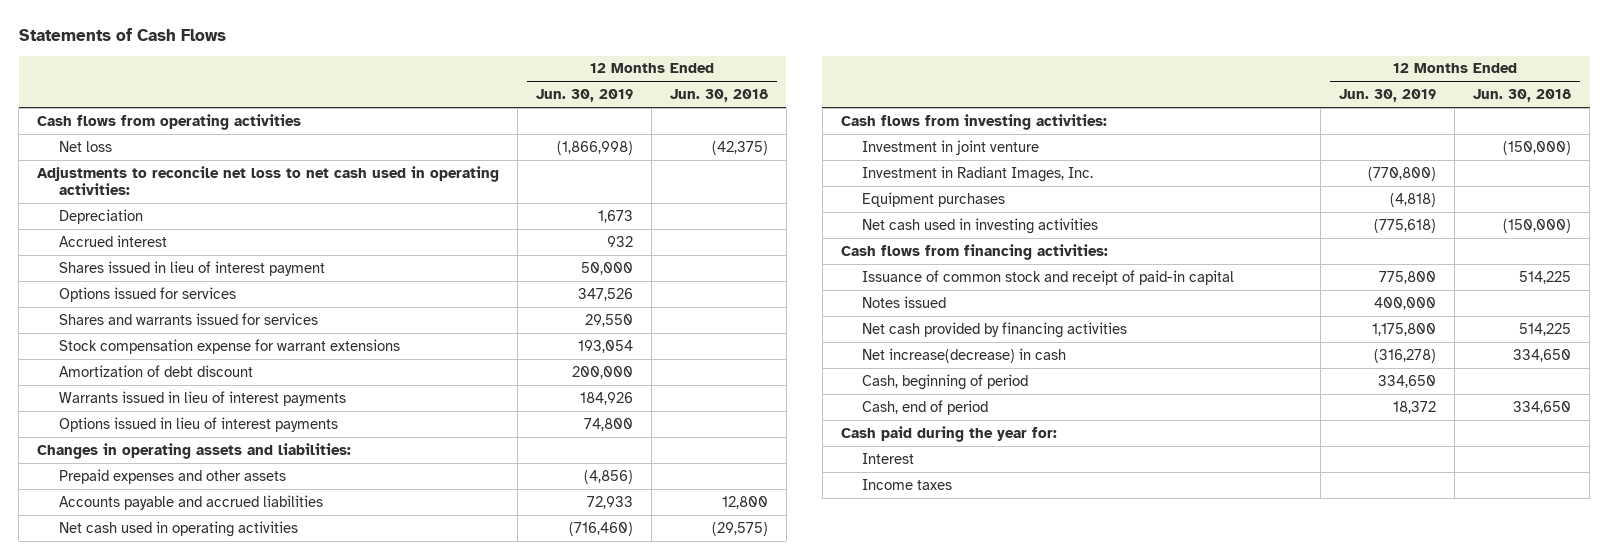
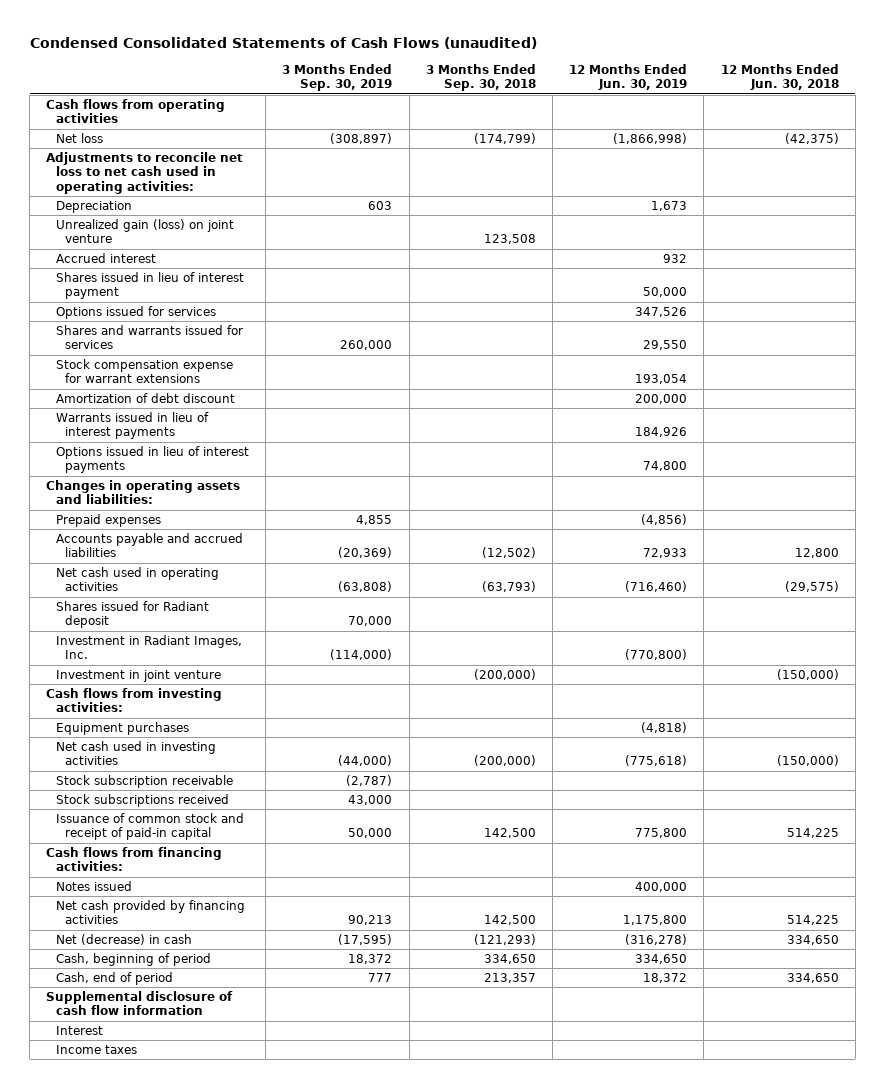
[18,28,226,42] Statements of Cash Flows -> [29,37,537,50] Condensed Consolidated Statements of Cash Flows (unaudited)
none -> [282,63,393,92] 3 Months Ended Sep. 30, 2019
none -> [425,63,536,92] 3 Months Ended Sep. 30, 2018
none -> [55,219,234,244] Unrealized gain (loss) on joint venture
[59,468,287,484] Prepaid expenses and other assets -> [55,514,161,528] Prepaid expenses
none -> [55,601,209,629] Shares issued for Radiant deposit
[862,139,1040,155] Investment in joint venture -> [55,670,221,683] Investment in joint venture
[840,113,1107,130] Cash flows from investing activities: -> [46,688,223,713] Cash flows from investing activities:
none -> [55,775,233,789] Stock subscription receivable
none -> [55,794,229,808] Stock subscriptions received
[840,243,1108,260] Cash flows from financing activities: -> [46,847,223,872] Cash flows from financing activities:
[862,347,1067,363] Net increase(decrease) in cash -> [55,934,192,946] Net (decrease) in cash
[840,425,1057,442] Cash paid during the year for: -> none
none -> [46,991,234,1016] Supplemental disclosure of cash flow information

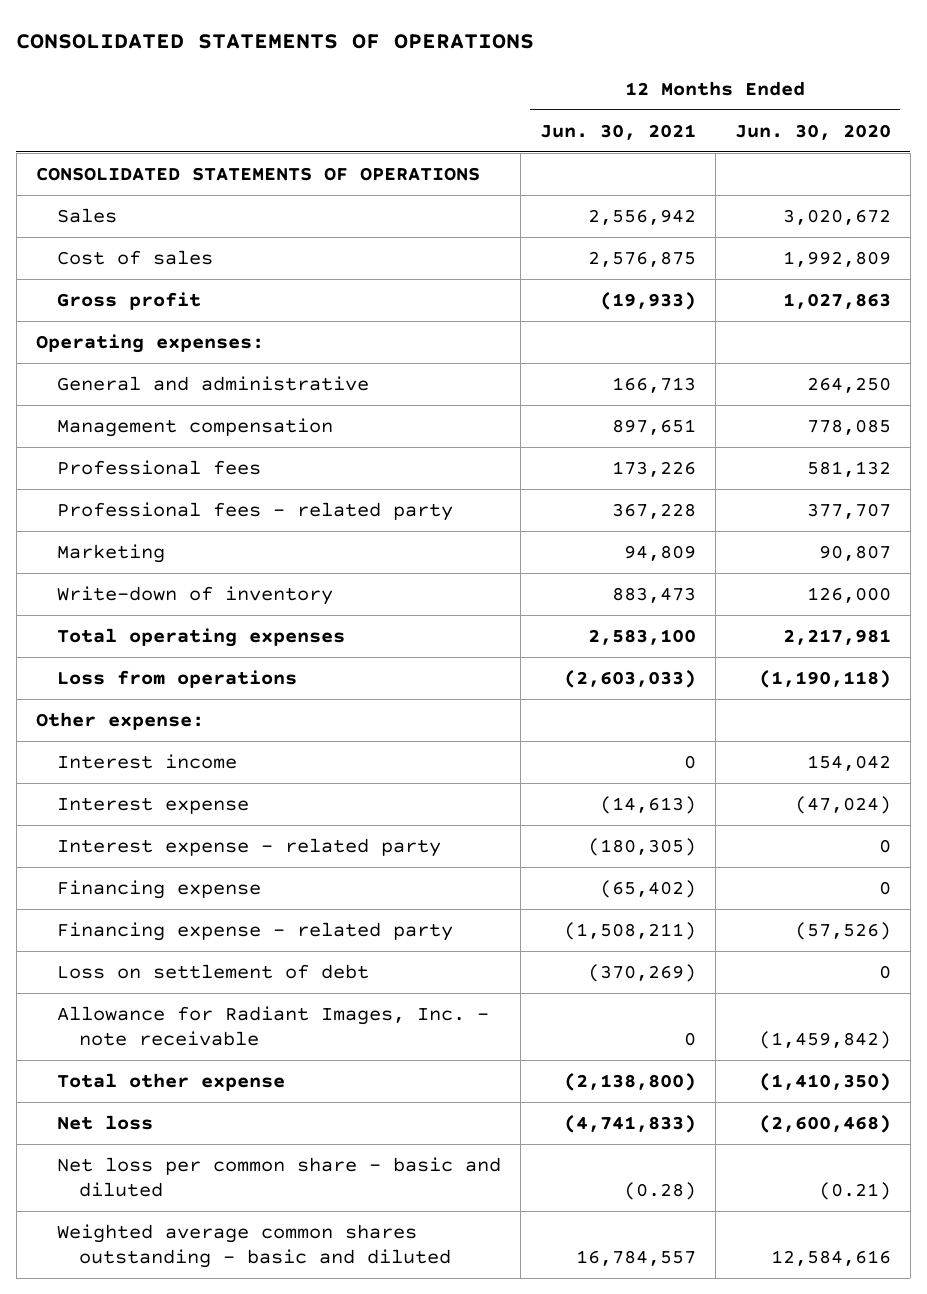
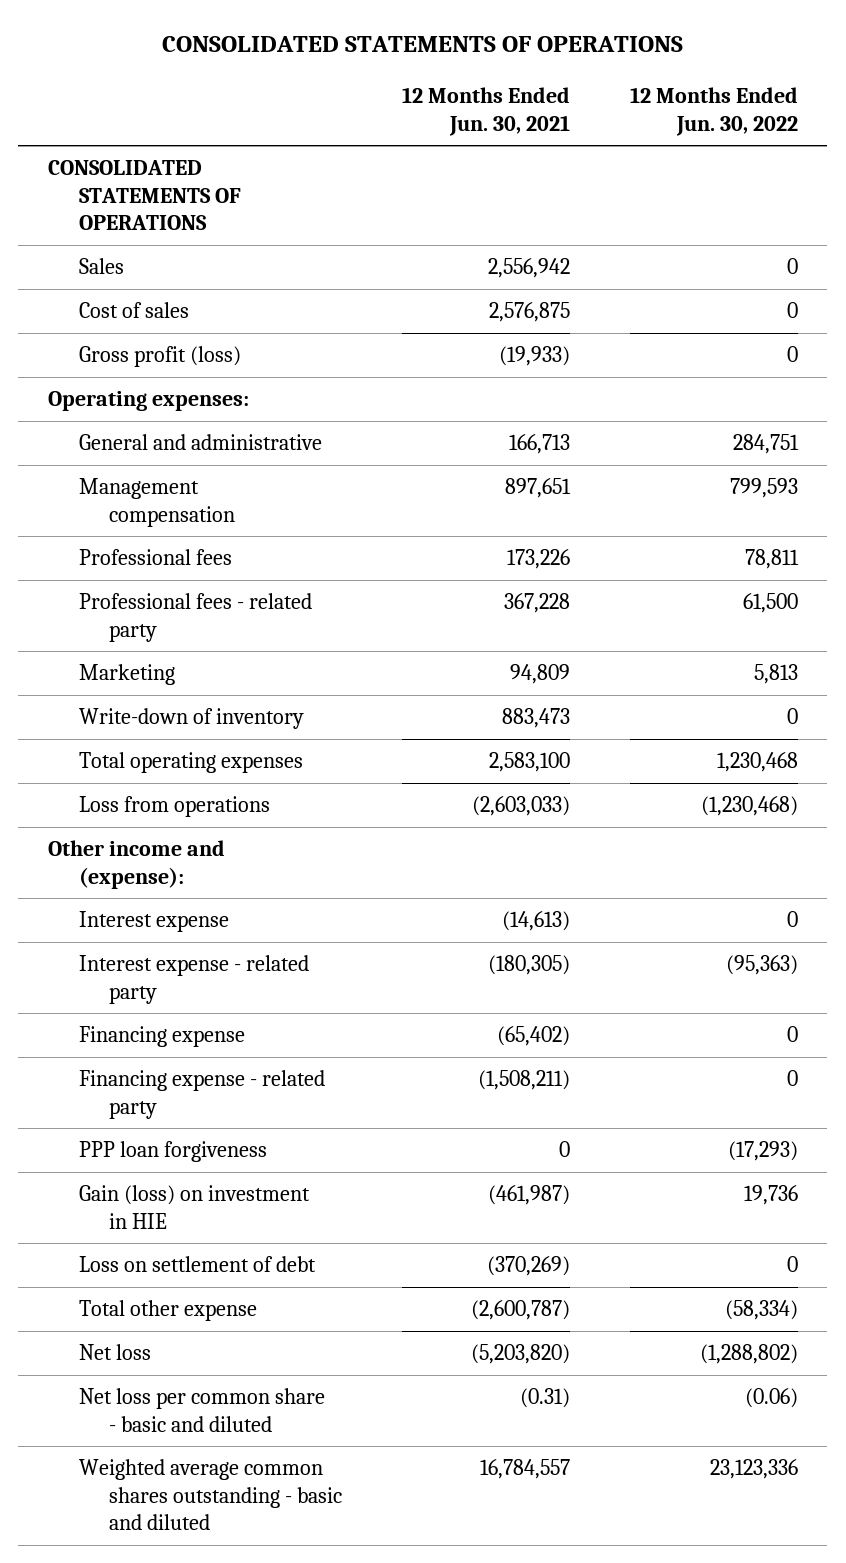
[734,123,891,140] Jun. 30, 2020 -> none
none -> [629,87,798,136] 12 Months Ended Jun. 30, 2022
[57,291,202,310] Gross profit -> [78,346,241,368] Gross profit (loss)
[57,753,238,769] Interest income -> none
[35,711,204,730] Other expense: -> [47,840,225,889] Other income and (expense):
none -> [78,1141,267,1163] PPP loan forgiveness
none -> [78,1185,310,1229] Gain (loss) on investment in HIE
[57,1005,490,1047] Allowance for Radiant Images, Inc. - note receivable -> none
[564,1072,697,1091] (2,138,800) -> [470,1300,570,1321] (2,600,787)
[564,1114,697,1133] (4,741,833) -> [470,1344,570,1365] (5,203,820)
[624,1182,697,1201] (0.28) -> [519,1388,570,1409] (0.31)

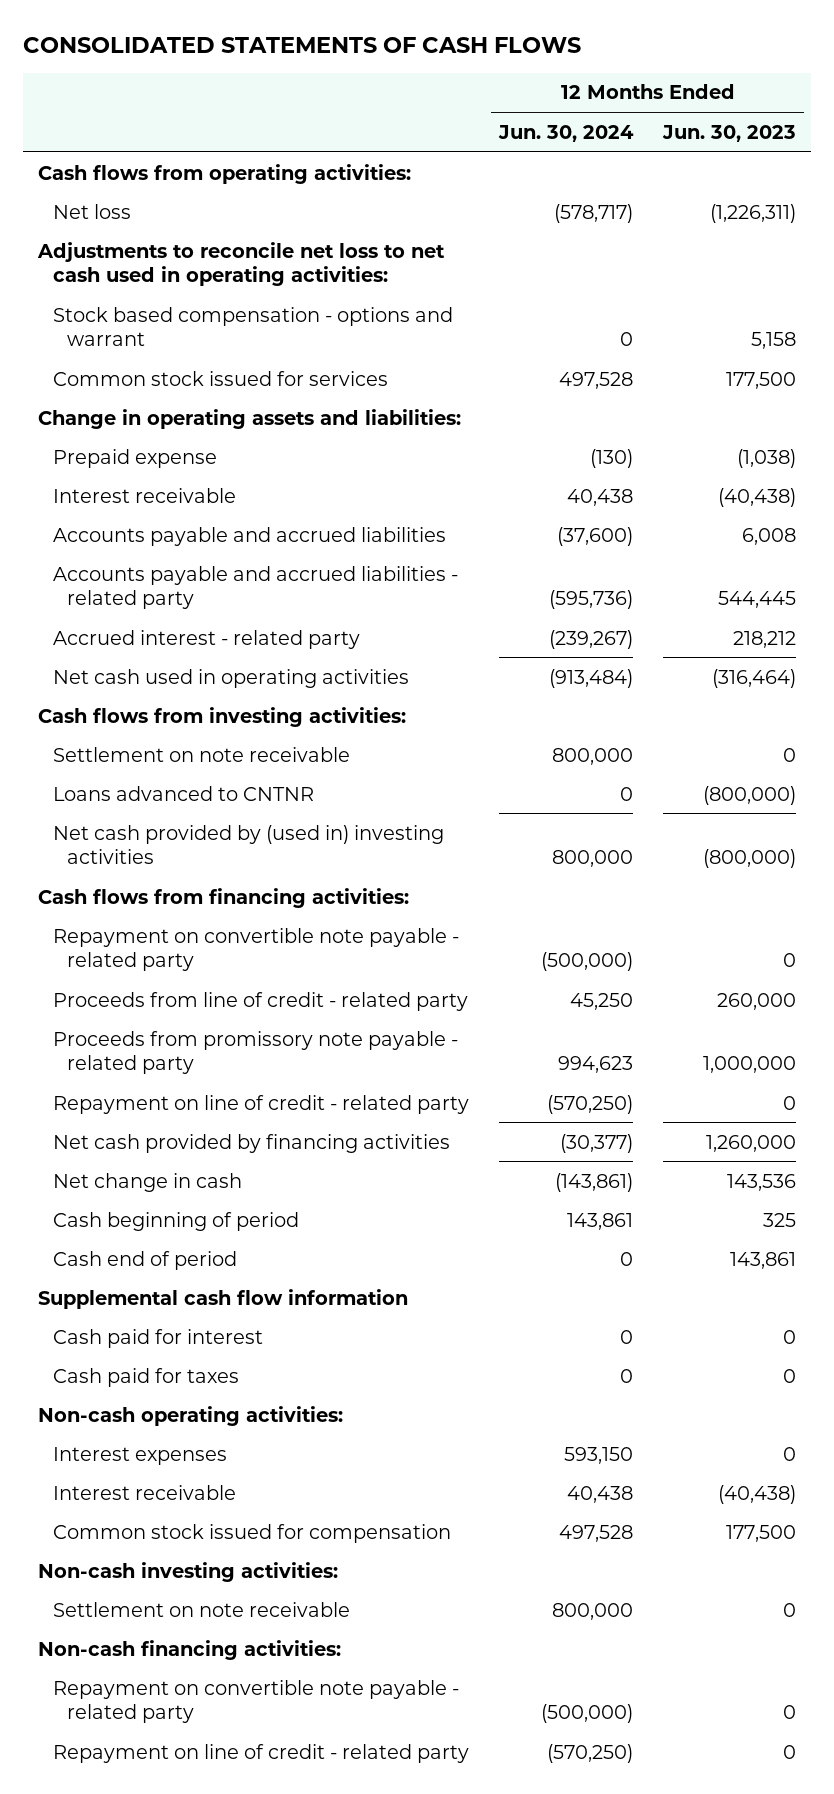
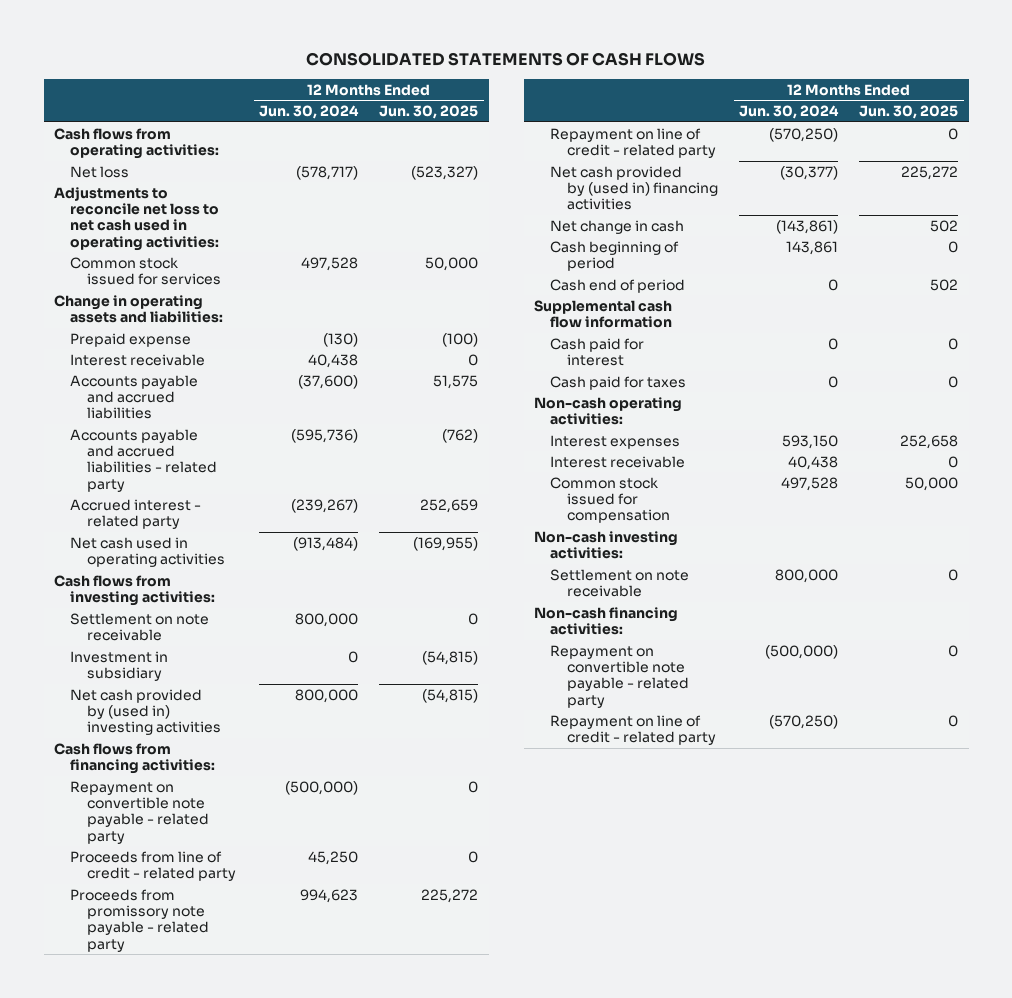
[662,124,797,142] Jun. 30, 2023 -> none
none -> [379,104,479,119] Jun. 30, 2025
[52,306,453,346] Stock based compensation - options and warrant -> none
[52,785,314,801] Loans advanced to CNTNR -> none
none -> [70,650,169,681] Investment in subsidiary
[52,1133,450,1153] Net cash provided by financing activities -> [550,165,718,211] Net cash provided by (used in) financing activities

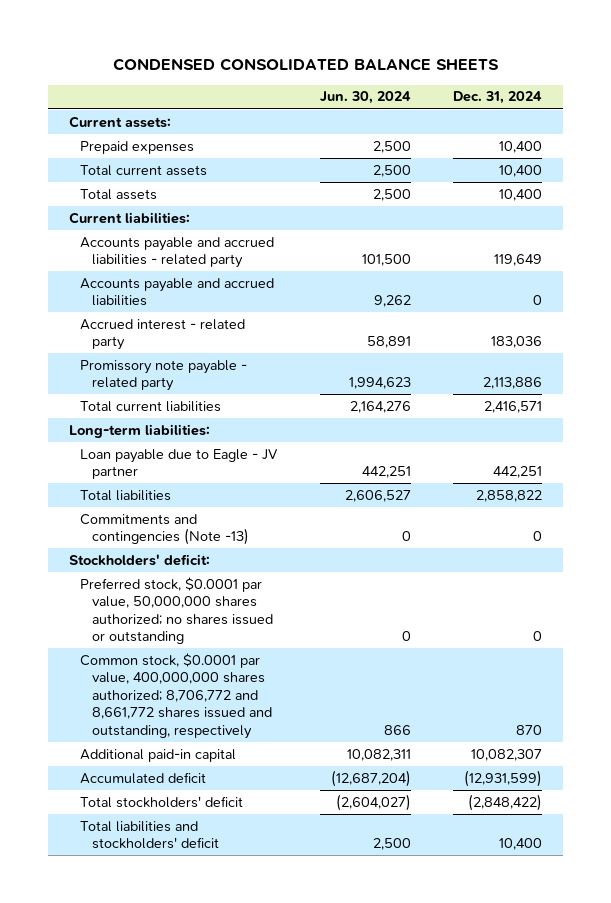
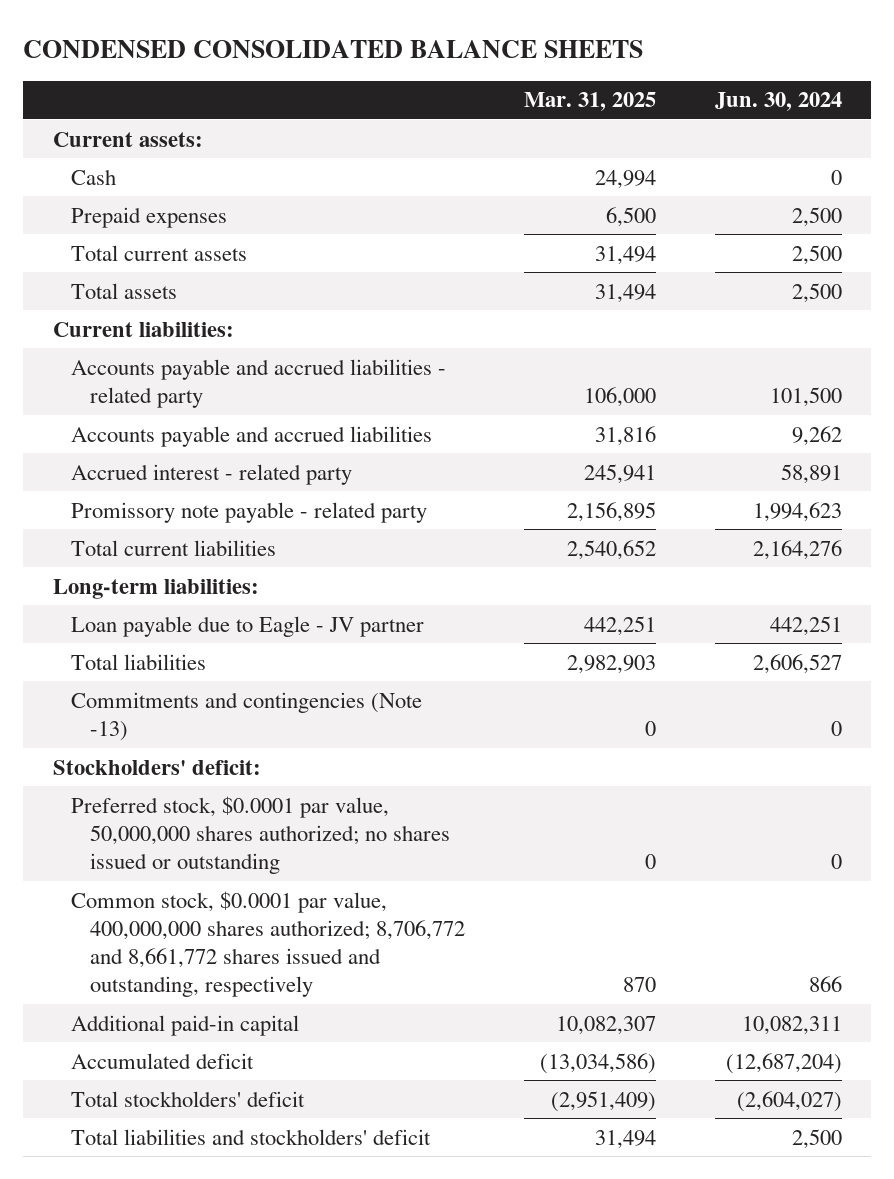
[452,91,542,105] Dec. 31, 2024 -> none
none -> [523,92,656,112] Mar. 31, 2025
none -> [71,168,117,185] Cash

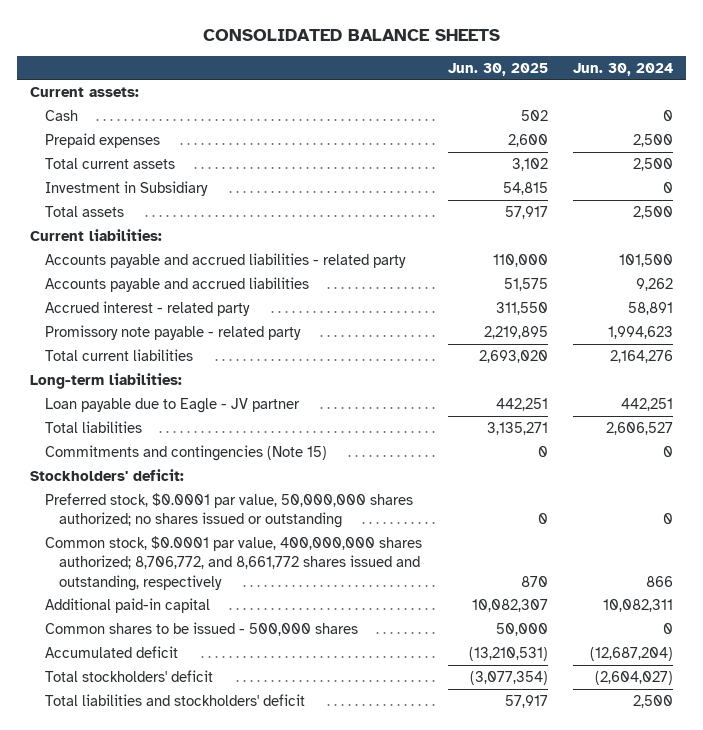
[23,40,644,59] CONDENSED CONSOLIDATED BALANCE SHEETS -> [202,28,500,41] CONSOLIDATED BALANCE SHEETS
[523,92,656,112] Mar. 31, 2025 -> none
none -> [447,62,548,76] Jun. 30, 2025
none -> [44,180,208,196] Investment in Subsidiary
[71,691,423,741] Commitments and contingencies (Note -13) -> [44,444,327,461] Commitments and contingencies (Note 15)
[71,890,465,998] Common stock, $0.0001 par value, 400,000,000 shares authorized; 8,706,772 and 8,661,772 shares issued and outstanding, respectively -> [44,535,422,591] Common stock, $0.0001 par value, 400,000,000 shares authorized; 8,706,772, and 8,661,772 shares issued and outstanding, respectively
none -> [44,621,358,636] Common shares to be issued - 500,000 shares

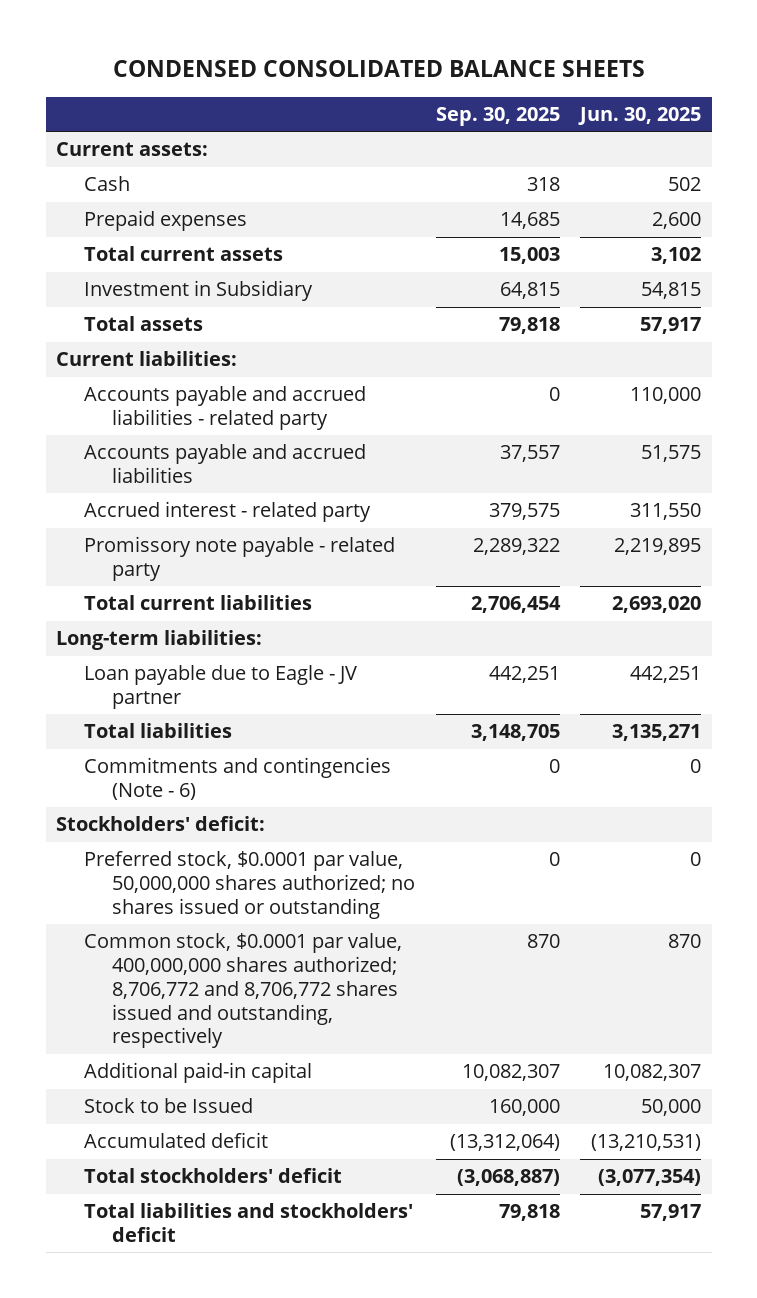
[202,28,500,41] CONSOLIDATED BALANCE SHEETS -> [112,59,645,77] CONDENSED CONSOLIDATED BALANCE SHEETS
[573,62,674,76] Jun. 30, 2024 -> none
none -> [435,107,560,127] Sep. 30, 2025
[44,444,327,461] Commitments and contingencies (Note 15) -> [83,757,391,801] Commitments and contingencies (Note - 6)
[44,535,422,591] Common stock, $0.0001 par value, 400,000,000 shares authorized; 8,706,772, and 8,661,772 shares issued and outstanding, respectively -> [83,933,402,1049] Common stock, $0.0001 par value, 400,000,000 shares authorized; 8,706,772 and 8,706,772 shares issued and outstanding, respectively
[44,621,358,636] Common shares to be issued - 500,000 shares -> [83,1098,253,1114] Stock to be Issued

